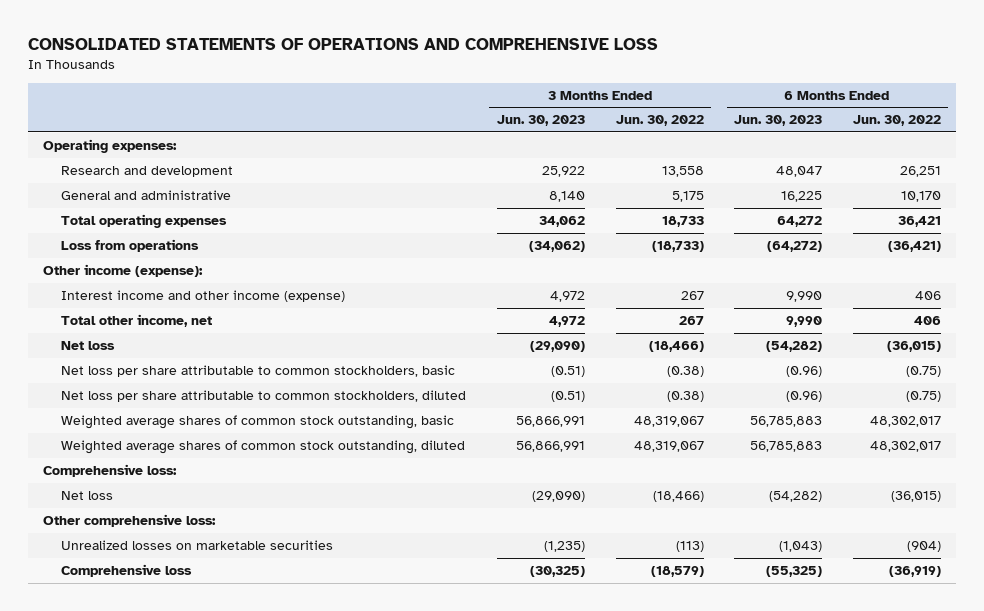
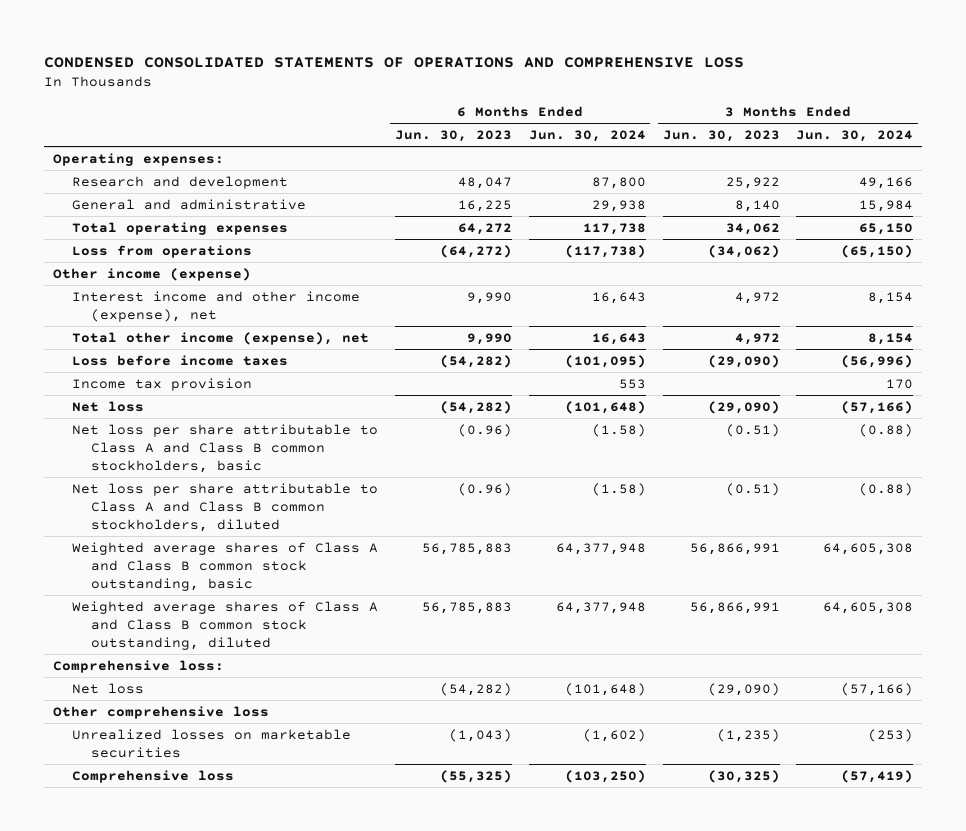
[27,37,658,50] CONSOLIDATED STATEMENTS OF OPERATIONS AND COMPREHENSIVE LOSS -> [44,56,745,68] CONDENSED CONSOLIDATED STATEMENTS OF OPERATIONS AND COMPREHENSIVE LOSS
[615,115,704,127] Jun. 30, 2022 -> none
[852,115,941,127] Jun. 30, 2022 -> none
none -> [528,130,646,143] Jun. 30, 2024
none -> [796,130,914,143] Jun. 30, 2024
[42,264,203,278] Other income (expense): -> [52,267,251,281] Other income (expense)
[61,290,346,303] Interest income and other income (expense) -> [71,290,360,322] Interest income and other income (expense), net
[61,314,213,328] Total other income, net -> [71,331,369,345] Total other income (expense), net
none -> [71,354,288,366] Loss before income taxes
none -> [71,377,252,391] Income tax provision
[61,365,456,378] Net loss per share attributable to common stockholders, basic -> [71,423,378,474] Net loss per share attributable to Class A and Class B common stockholders, basic
[61,390,467,403] Net loss per share attributable to common stockholders, diluted -> [71,482,378,533] Net loss per share attributable to Class A and Class B common stockholders, diluted
[61,415,455,430] Weighted average shares of common stock outstanding, basic -> [71,541,378,592] Weighted average shares of Class A and Class B common stock outstanding, basic
[61,440,466,455] Weighted average shares of common stock outstanding, diluted -> [71,600,378,651] Weighted average shares of Class A and Class B common stock outstanding, diluted
[42,514,216,528] Other comprehensive loss: -> [52,705,269,719] Other comprehensive loss

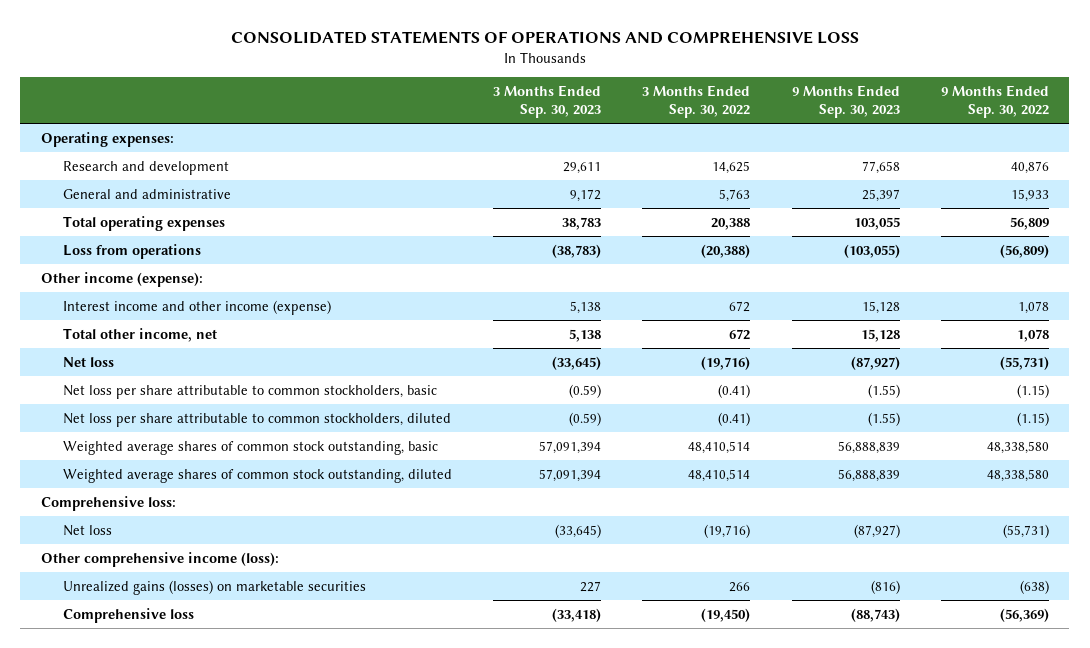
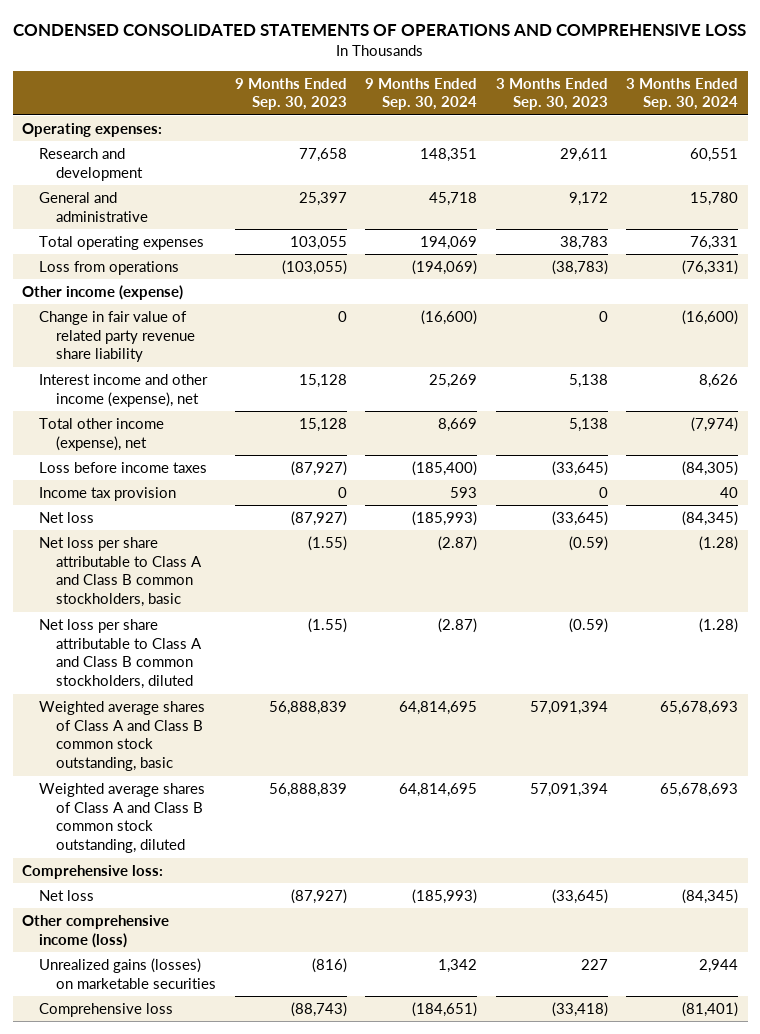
[230,30,859,44] CONSOLIDATED STATEMENTS OF OPERATIONS AND COMPREHENSIVE LOSS -> [13,23,747,36] CONDENSED CONSOLIDATED STATEMENTS OF OPERATIONS AND COMPREHENSIVE LOSS
[642,84,751,119] 3 Months Ended Sep. 30, 2022 -> none
[940,84,1049,119] 9 Months Ended Sep. 30, 2022 -> none
none -> [365,77,478,111] 9 Months Ended Sep. 30, 2024
none -> [626,77,739,111] 3 Months Ended Sep. 30, 2024
[40,271,203,287] Other income (expense): -> [21,284,183,300] Other income (expense)
none -> [39,310,196,363] Change in fair value of related party revenue share liability
[62,299,331,315] Interest income and other income (expense) -> [39,373,209,407] Interest income and other income (expense), net
[62,327,217,342] Total other income, net -> [39,417,165,451] Total other income (expense), net
none -> [39,461,208,473] Loss before income taxes
none -> [39,486,177,501] Income tax provision
[62,384,437,399] Net loss per share attributable to common stockholders, basic -> [39,536,203,608] Net loss per share attributable to Class A and Class B common stockholders, basic
[62,412,451,427] Net loss per share attributable to common stockholders, diluted -> [39,618,203,690] Net loss per share attributable to Class A and Class B common stockholders, diluted
[62,440,438,455] Weighted average shares of common stock outstanding, basic -> [39,700,206,772] Weighted average shares of Class A and Class B common stock outstanding, basic
[62,468,452,483] Weighted average shares of common stock outstanding, diluted -> [39,782,206,854] Weighted average shares of Class A and Class B common stock outstanding, diluted
[40,551,279,567] Other comprehensive income (loss): -> [21,914,169,948] Other comprehensive income (loss)

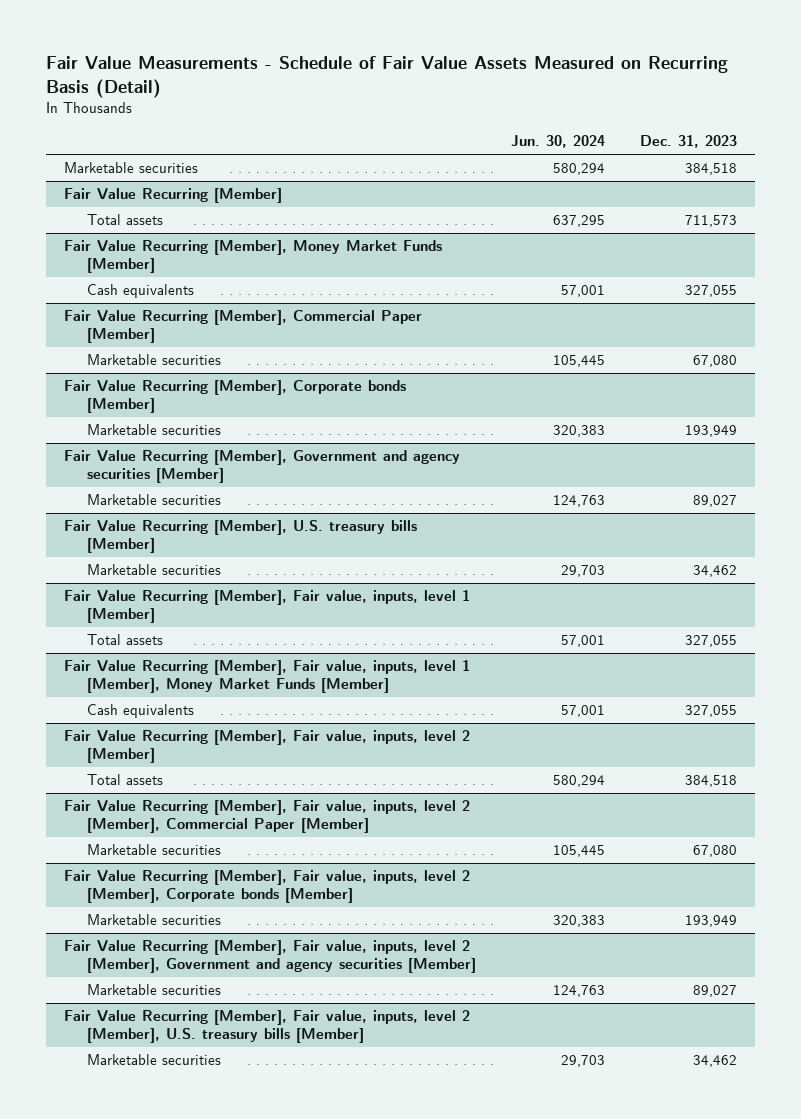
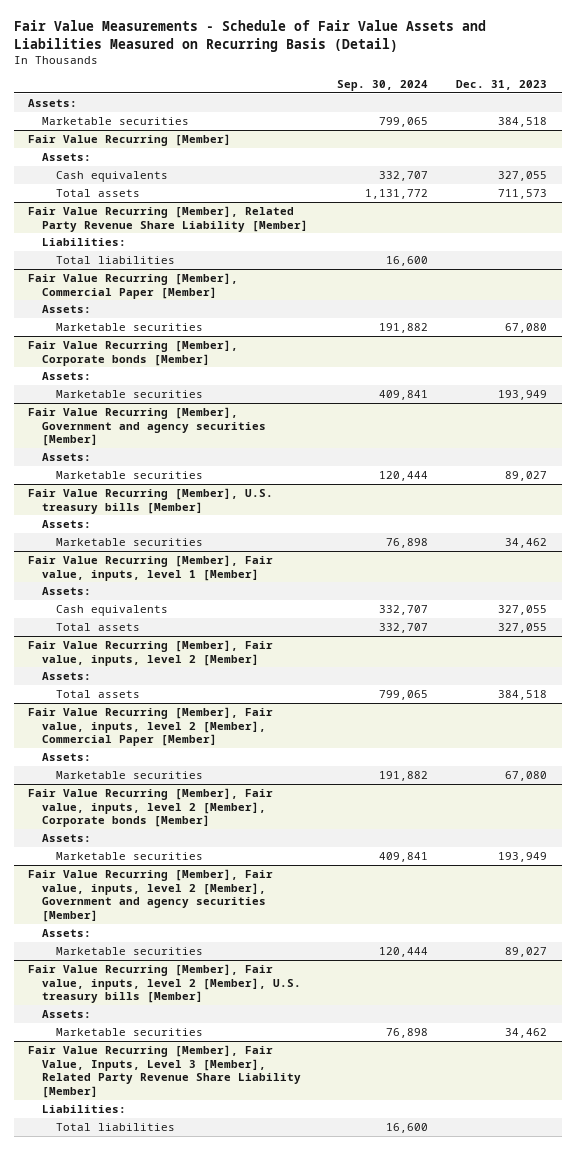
[45,56,728,98] Fair Value Measurements - Schedule of Fair Value Assets Measured on Recurring Basis (Detail) -> [14,20,487,52] Fair Value Measurements - Schedule of Fair Value Assets and Liabilities Measured on Recurring Basis (Detail)
[511,135,606,149] Jun. 30, 2024 -> none
none -> [336,80,428,92] Sep. 30, 2024
none -> [28,98,78,107] Assets:
[63,240,442,274] Fair Value Recurring [Member], Money Market Funds [Member] -> none
none -> [42,152,92,161] Assets:
[86,214,163,226] Total assets -> [55,188,140,197] Total assets
none -> [28,205,309,232] Fair Value Recurring [Member], Related Party Revenue Share Liability [Member]
none -> [42,237,127,246] Liabilities:
none -> [55,255,175,264] Total liabilities
none -> [42,304,92,313] Assets:
none -> [42,371,92,380] Assets:
none -> [42,452,92,461] Assets:
none -> [42,519,92,528] Assets:
[63,660,470,694] Fair Value Recurring [Member], Fair value, inputs, level 1 [Member], Money Market Funds [Member] -> none
none -> [42,586,92,595] Assets:
[86,634,163,646] Total assets -> [55,622,140,631] Total assets
none -> [42,671,92,680] Assets:
none -> [42,752,92,761] Assets:
none -> [42,833,92,842] Assets:
none -> [42,928,92,937] Assets:
none -> [42,1009,92,1018] Assets:
none -> [28,1044,302,1099] Fair Value Recurring [Member], Fair Value, Inputs, Level 3 [Member], Related Party Revenue Share Liability [Member]
none -> [42,1104,127,1113] Liabilities:
none -> [55,1122,175,1131] Total liabilities

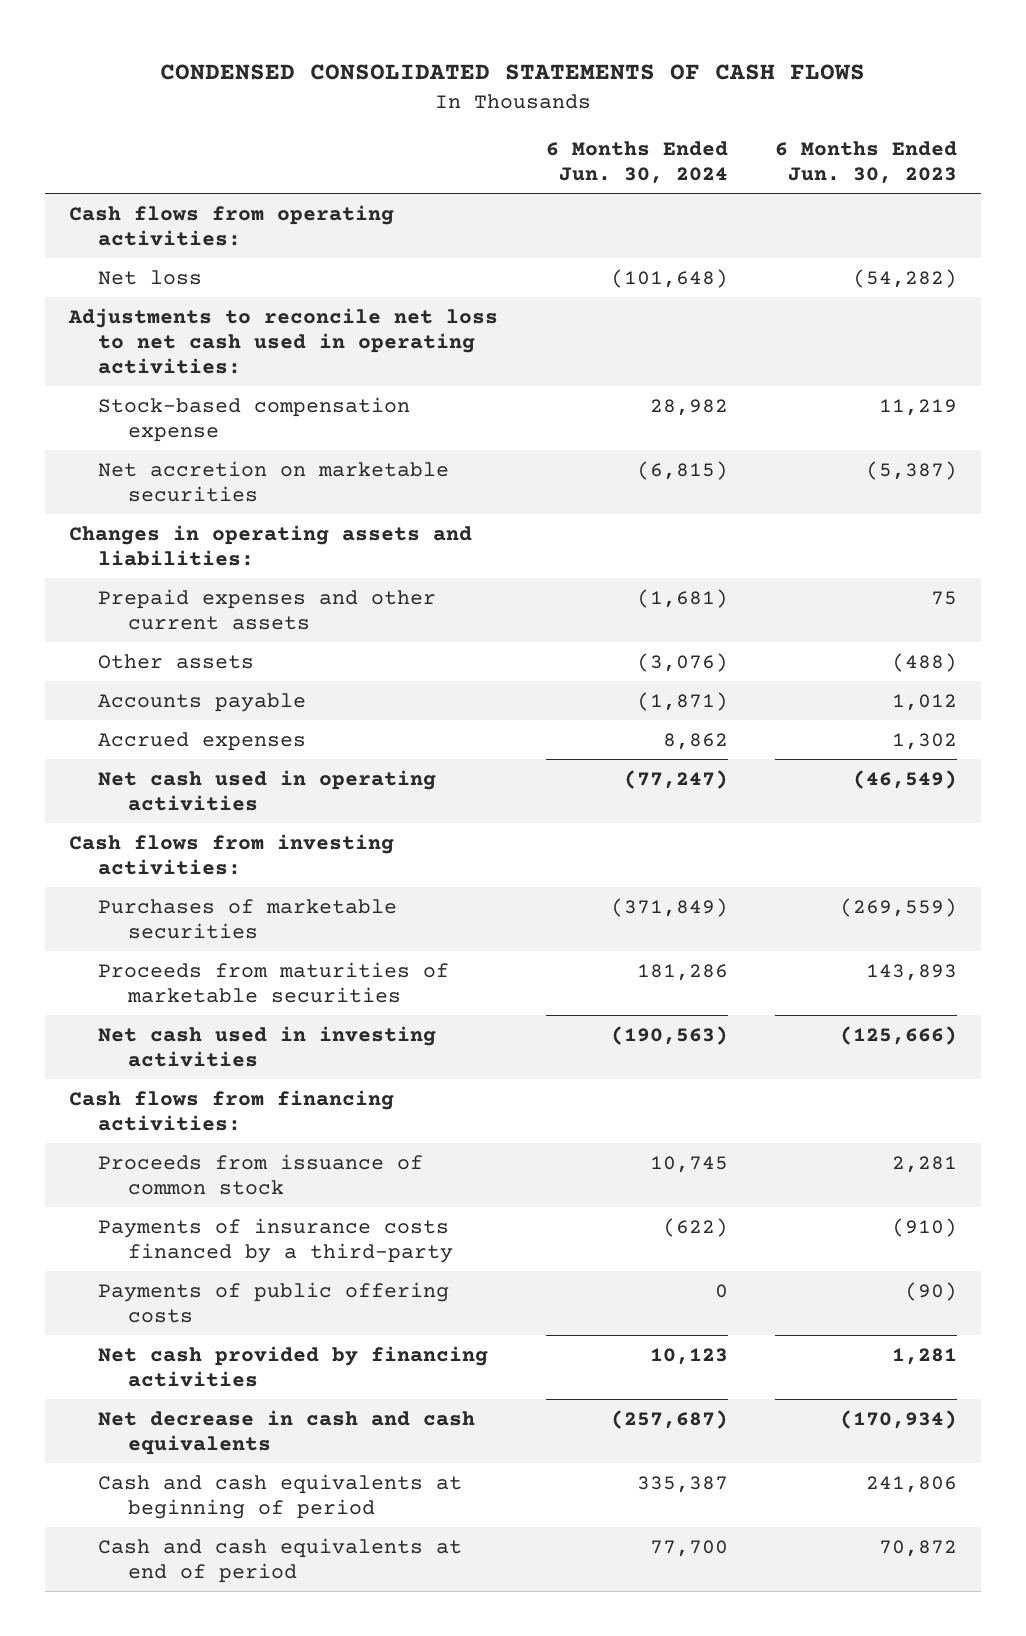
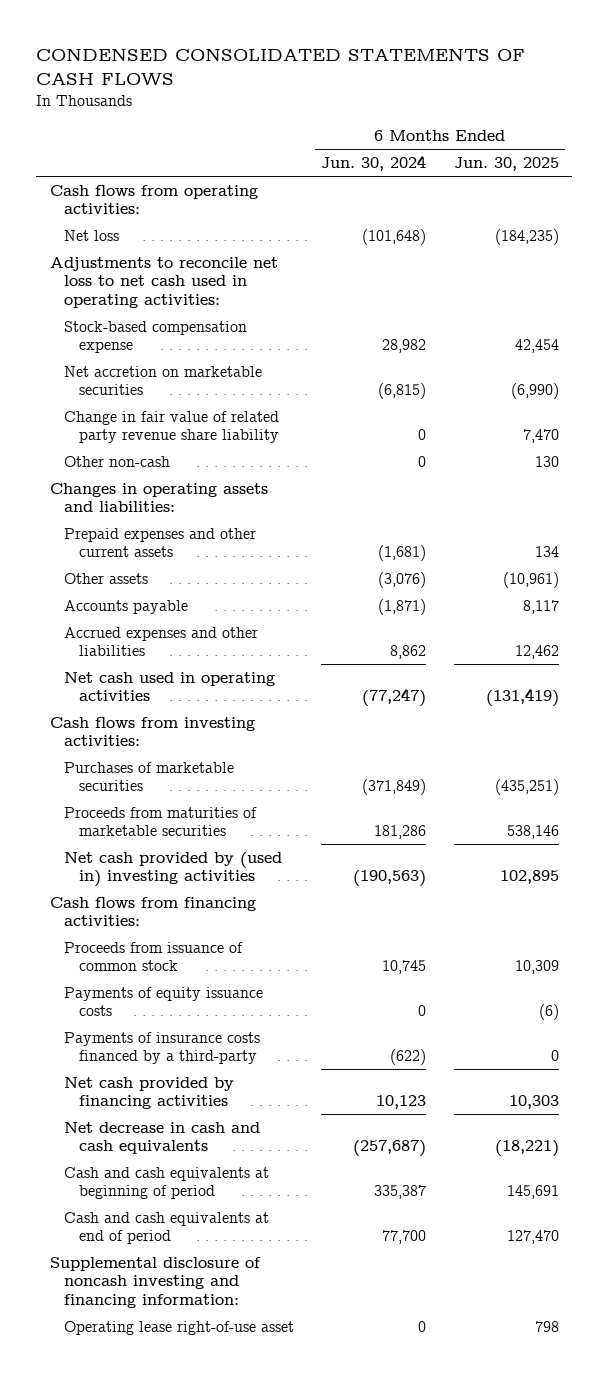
[775,140,958,184] 6 Months Ended Jun. 30, 2023 -> none
none -> [453,157,559,172] Jun. 30, 2025
none -> [64,410,280,444] Change in fair value of related party revenue share liability
none -> [64,455,171,467] Other non-cash
[98,731,307,751] Accrued expenses -> [64,626,259,657] Accrued expenses and other liabilities
[98,1025,437,1067] Net cash used in investing activities -> [64,851,283,888] Net cash provided by (used in) investing activities
none -> [64,986,264,1017] Payments of equity issuance costs
[98,1281,450,1323] Payments of public offering costs -> none
none -> [49,1256,261,1308] Supplemental disclosure of noncash investing and financing information:
none -> [64,1320,295,1335] Operating lease right-of-use asset

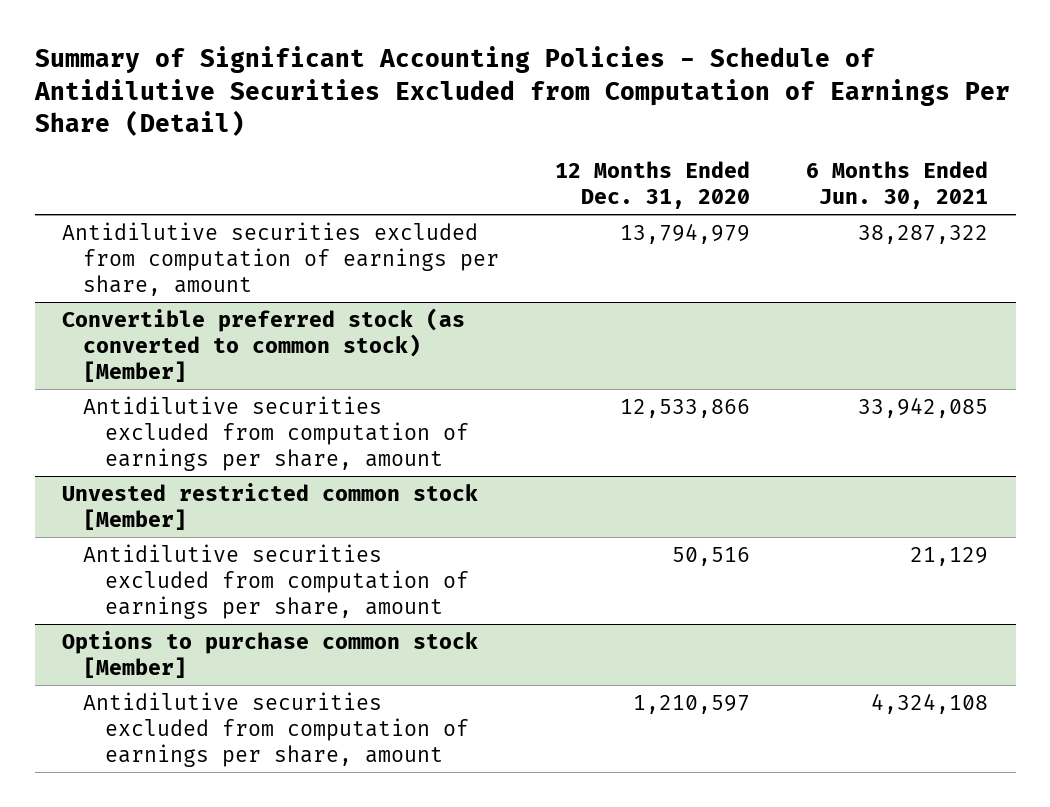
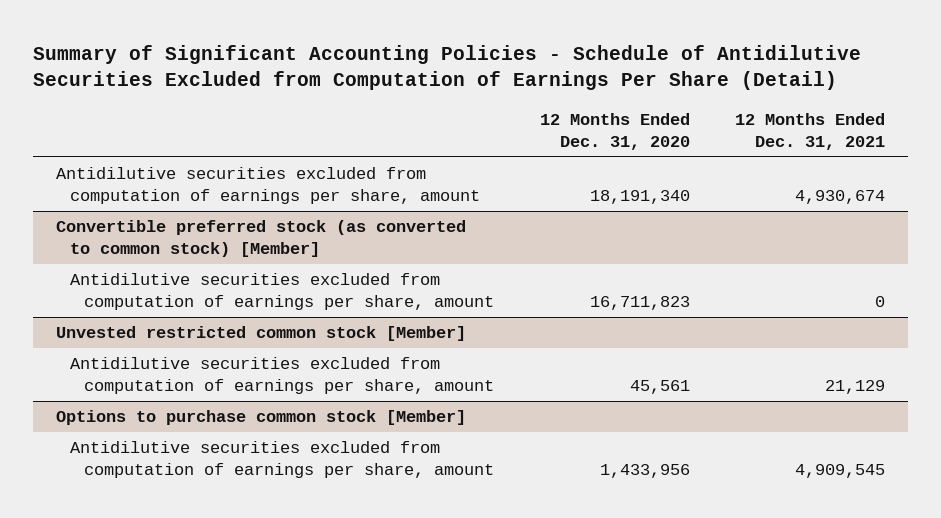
[805,160,988,210] 6 Months Ended Jun. 30, 2021 -> none
none -> [734,112,885,150] 12 Months Ended Dec. 31, 2021
[620,222,751,244] 13,794,979 -> [589,190,690,205] 18,191,340
[620,398,751,418] 12,533,866 -> [589,296,690,311] 16,711,823
[672,546,751,566] 50,516 -> [629,380,690,395] 45,561
[633,694,751,714] 1,210,597 -> [599,464,690,479] 1,433,956

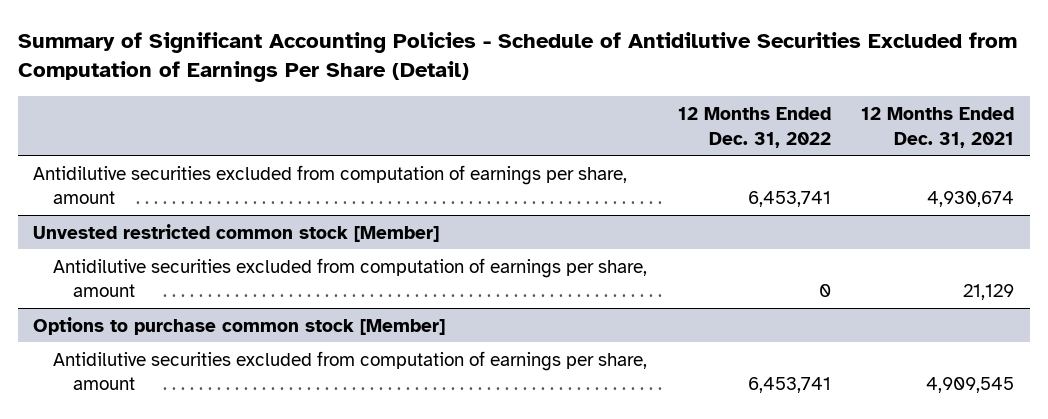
[539,112,690,150] 12 Months Ended Dec. 31, 2020 -> none
none -> [677,106,831,148] 12 Months Ended Dec. 31, 2022
[55,220,466,258] Convertible preferred stock (as converted to common stock) [Member] -> none
[69,273,495,311] Antidilutive securities excluded from computation of earnings per share, amount -> none

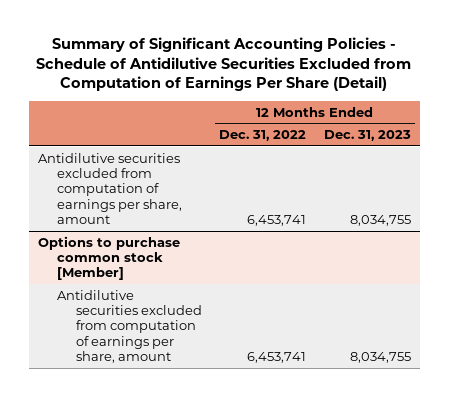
[861,106,1015,148] 12 Months Ended Dec. 31, 2021 -> none
none -> [324,130,412,142] Dec. 31, 2023
[33,223,440,242] Unvested restricted common stock [Member] -> none
[53,257,648,298] Antidilutive securities excluded from computation of earnings per share, amount -> none

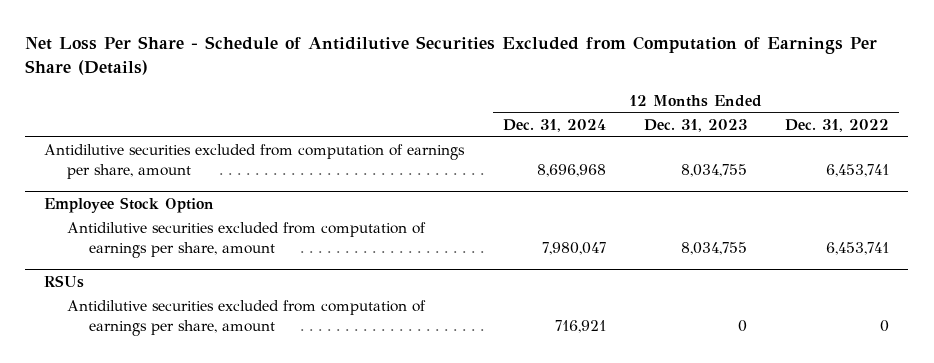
[36,36,412,92] Summary of Significant Accounting Policies - Schedule of Antidilutive Securities Excluded from Computation of Earnings Per Share (Detail) -> [25,36,878,76] Net Loss Per Share - Schedule of Antidilutive Securities Excluded from Computation of Earnings Per Share (Details)
none -> [502,118,606,132] Dec. 31, 2024
[37,235,180,281] Options to purchase common stock [Member] -> [44,197,215,214] Employee Stock Option
none -> [44,275,85,289] RSUs
none -> [66,300,426,337] Antidilutive securities excluded from computation of earnings per share, amount

